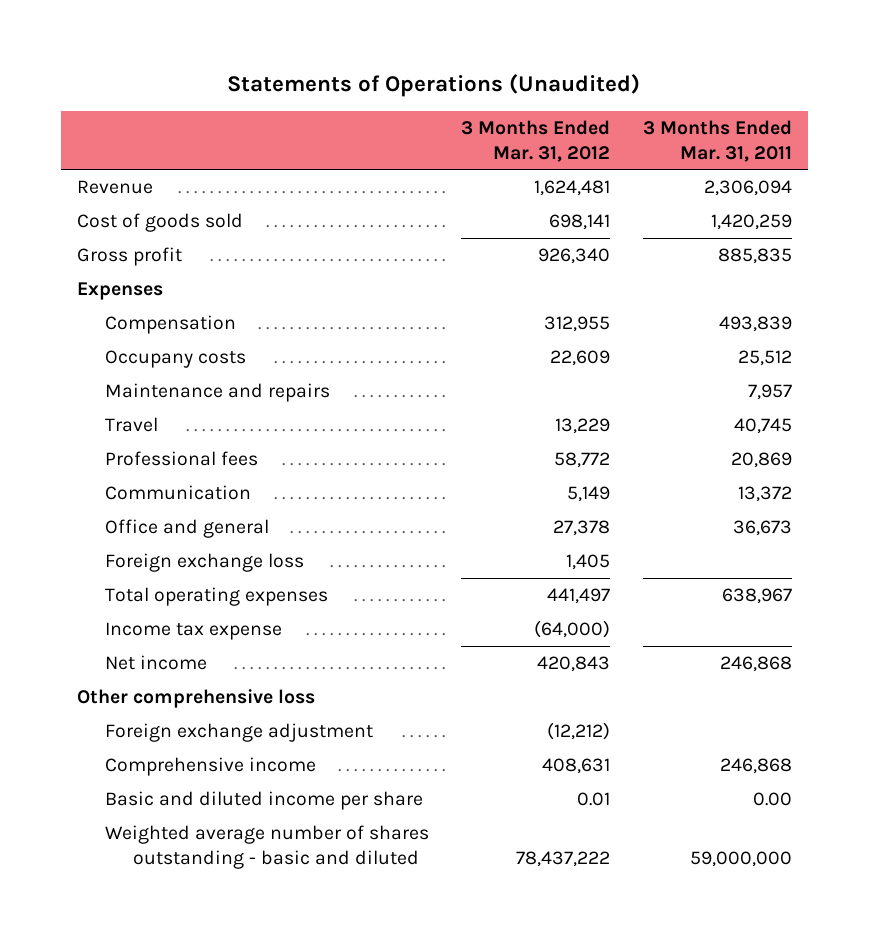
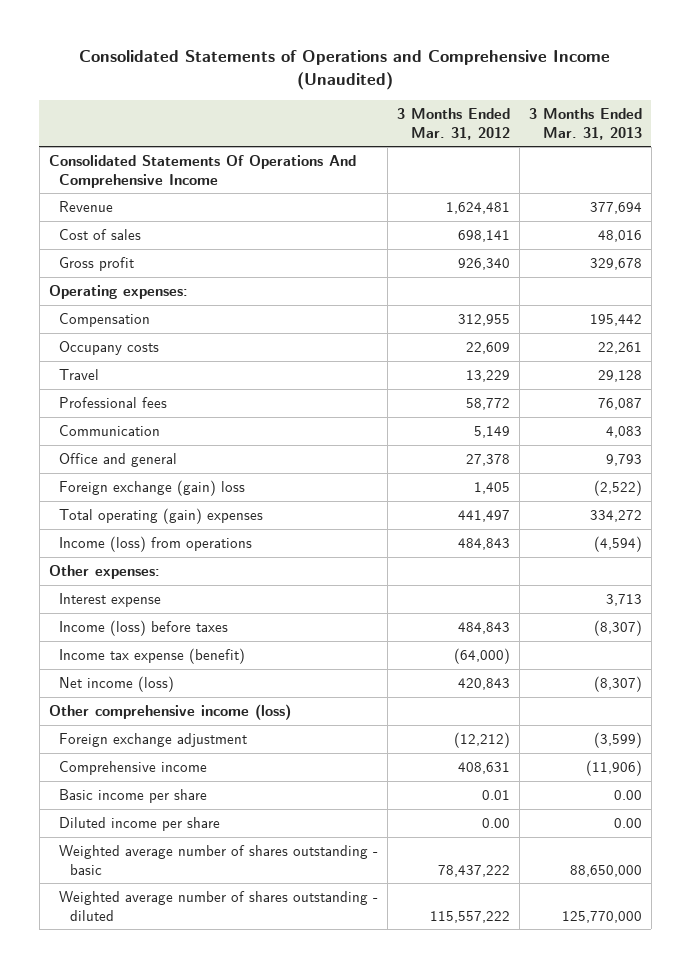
[227,74,641,98] Statements of Operations (Unaudited) -> [79,50,611,91] Consolidated Statements of Operations and Comprehensive Income (Unaudited)
[642,119,792,162] 3 Months Ended Mar. 31, 2011 -> none
none -> [529,107,643,140] 3 Months Ended Mar. 31, 2013
none -> [48,155,356,188] Consolidated Statements Of Operations And Comprehensive Income
[77,213,244,233] Cost of goods sold -> [59,229,142,241] Cost of sales
[77,282,164,301] Expenses -> [48,285,188,300] Operating expenses:
[104,383,330,403] Maintenance and repairs -> none
[104,553,304,573] Foreign exchange loss -> [59,480,246,497] Foreign exchange (gain) loss
[104,587,328,607] Total operating expenses -> [59,508,264,525] Total operating (gain) expenses
none -> [59,536,253,553] Income (loss) from operations
none -> [48,565,160,580] Other expenses:
none -> [59,593,162,608] Interest expense
none -> [59,620,229,637] Income (loss) before taxes
[104,622,282,641] Income tax expense -> [59,648,246,665] Income tax expense (benefit)
[104,655,207,671] Net income -> [59,676,175,693] Net income (loss)
[77,689,316,709] Other comprehensive loss -> [48,704,291,721] Other comprehensive income (loss)
[104,791,423,811] Basic and diluted income per share -> [59,789,208,804] Basic income per share
none -> [59,817,221,832] Diluted income per share
[104,825,429,869] Weighted average number of shares outstanding - basic and diluted -> [59,845,379,875] Weighted average number of shares outstanding - basic
none -> [59,891,379,921] Weighted average number of shares outstanding - diluted

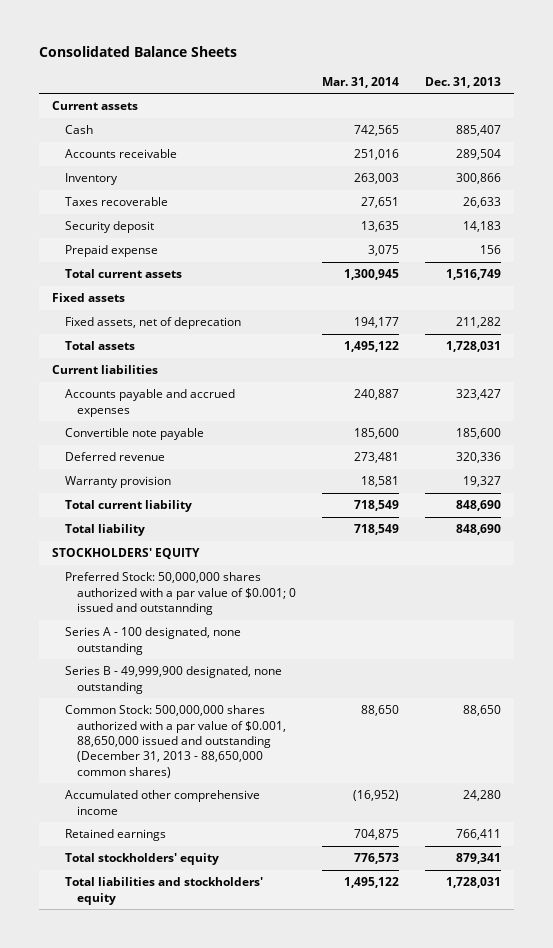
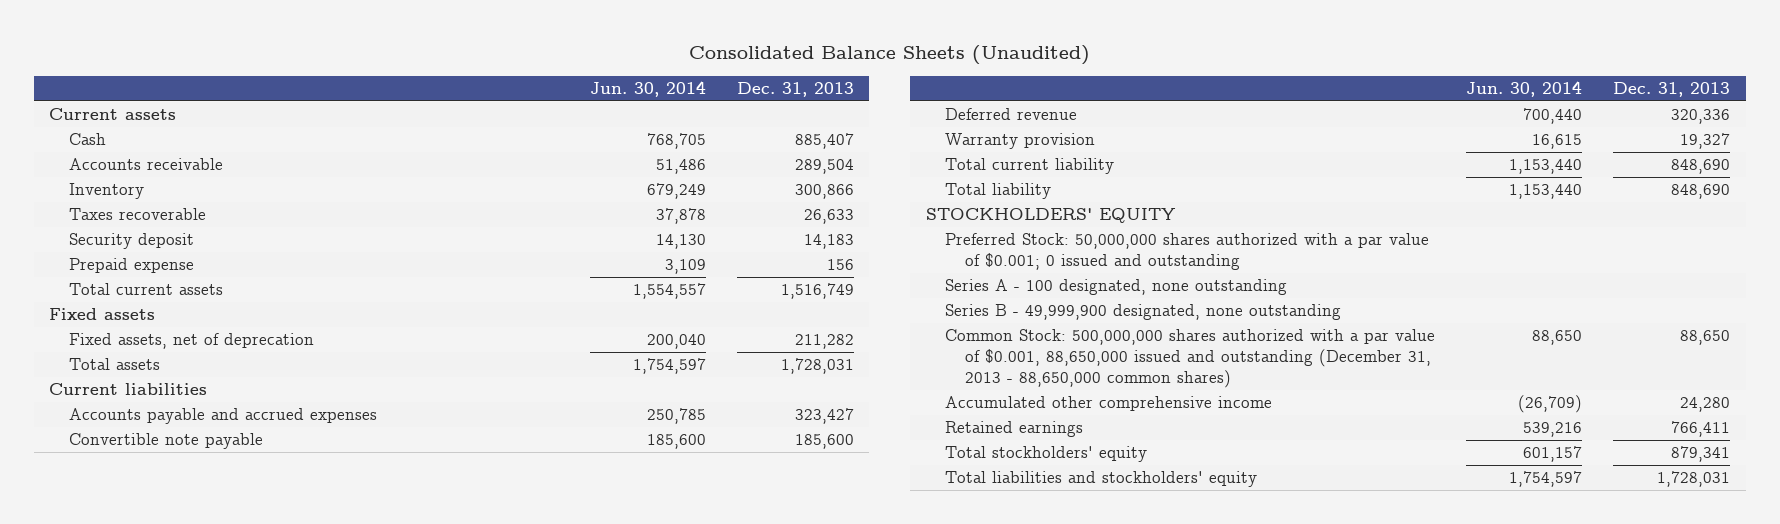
[38,46,237,58] Consolidated Balance Sheets -> [688,45,1090,66] Consolidated Balance Sheets (Unaudited)
[322,76,400,88] Mar. 31, 2014 -> none
none -> [590,80,707,97] Jun. 30, 2014
[64,572,297,615] Preferred Stock: 50,000,000 shares authorized with a par value of $0.001; 0 issued and outstannding -> [945,233,1430,271] Preferred Stock: 50,000,000 shares authorized with a par value of $0.001; 0 issued and outstanding

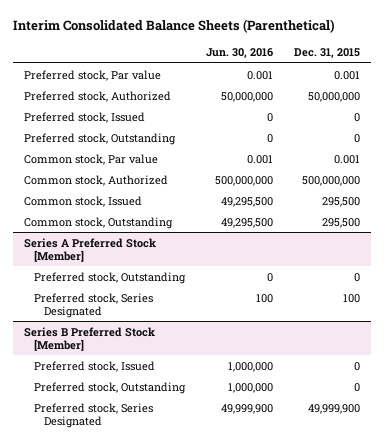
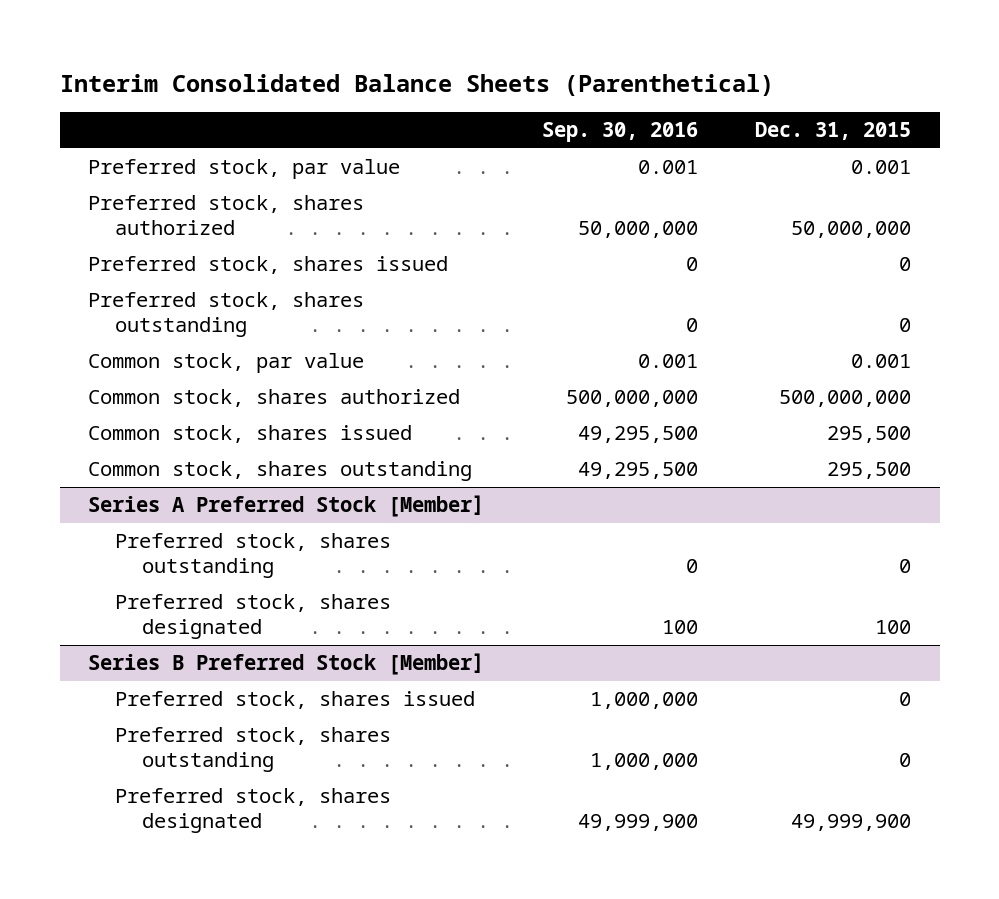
[206,48,274,59] Jun. 30, 2016 -> none
none -> [541,122,698,143] Sep. 30, 2016
[23,69,161,81] Preferred stock, Par value -> [88,159,401,180] Preferred stock, par value
[23,90,171,102] Preferred stock, Authorized -> [88,195,365,236] Preferred stock, shares authorized
[23,111,145,123] Preferred stock, Issued -> [88,256,449,275] Preferred stock, shares issued
[23,132,176,145] Preferred stock, Outstanding -> [88,292,365,338] Preferred stock, shares outstanding
[23,153,158,165] Common stock, Par value -> [88,353,365,374] Common stock, par value
[23,174,168,186] Common stock, Authorized -> [88,389,461,408] Common stock, shares authorized
[23,195,142,207] Common stock, Issued -> [88,425,413,444] Common stock, shares issued
[23,216,173,229] Common stock, Outstanding -> [88,461,473,482] Common stock, shares outstanding
[33,271,186,284] Preferred stock, Outstanding -> [115,533,392,579] Preferred stock, shares outstanding
[33,292,153,318] Preferred stock, Series Designated -> [115,594,392,640] Preferred stock, shares designated
[33,360,155,372] Preferred stock, Issued -> [115,691,476,710] Preferred stock, shares issued
[33,381,186,394] Preferred stock, Outstanding -> [115,727,392,773] Preferred stock, shares outstanding
[33,402,153,428] Preferred stock, Series Designated -> [115,788,392,834] Preferred stock, shares designated

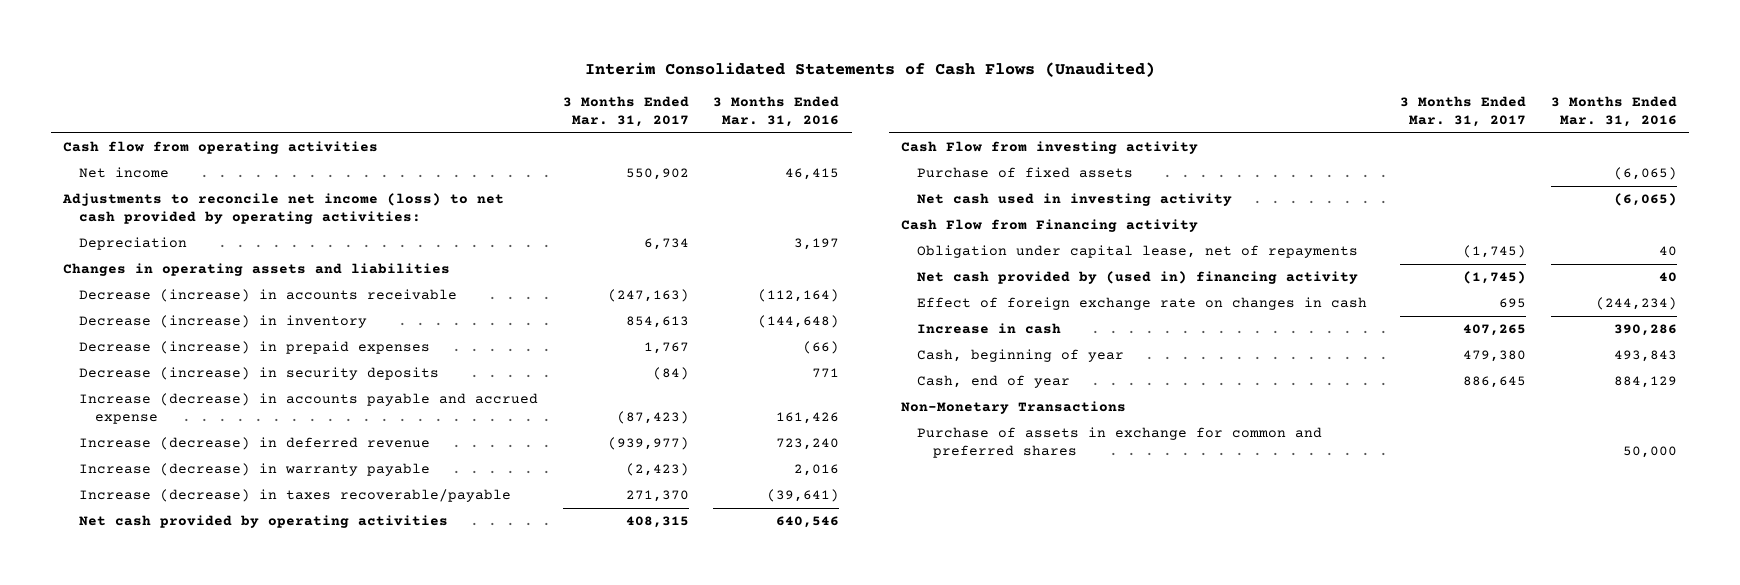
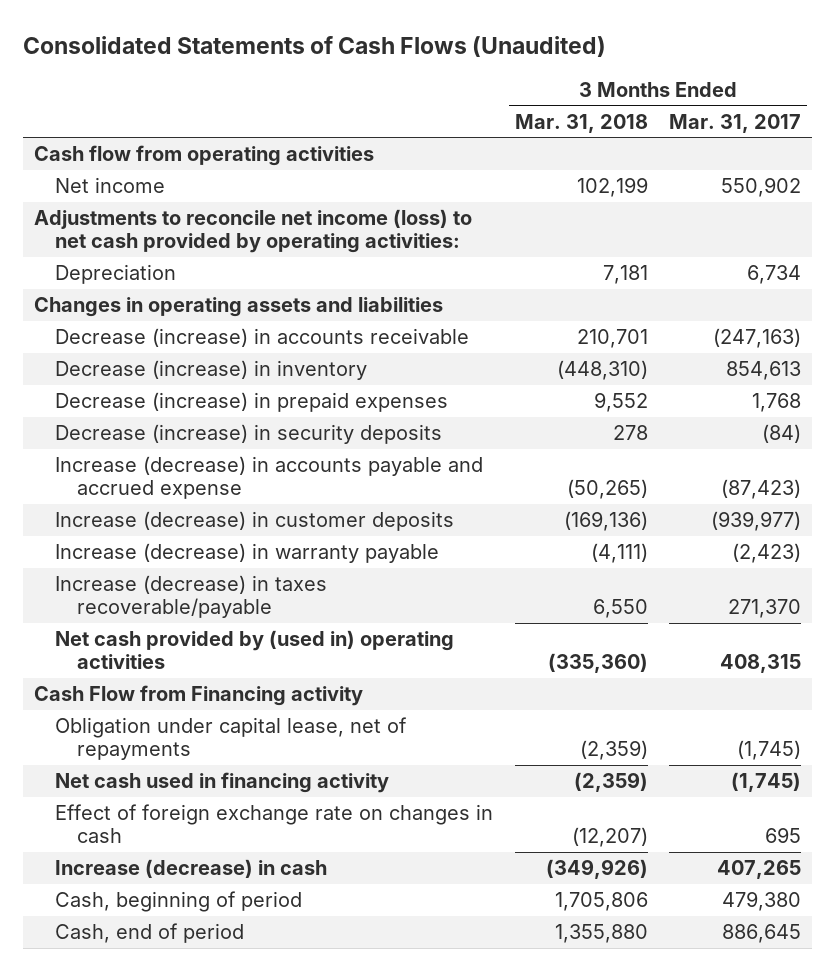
[585,62,1156,78] Interim Consolidated Statements of Cash Flows (Unaudited) -> [22,35,606,57] Consolidated Statements of Cash Flows (Unaudited)
[713,96,840,128] 3 Months Ended Mar. 31, 2016 -> none
none -> [514,113,648,133] Mar. 31, 2018
[643,342,689,355] 1,767 -> [752,393,802,413] 1,768
[79,437,431,451] Increase (decrease) in deferred revenue -> [55,511,455,532] Increase (decrease) in customer deposits
[900,141,1198,155] Cash Flow from investing activity -> none
[916,167,1133,179] Purchase of fixed assets -> none
[916,193,1232,207] Net cash used in investing activity -> none
[79,515,449,529] Net cash provided by operating activities -> [55,630,455,670] Net cash provided by (used in) operating activities
[916,271,1358,285] Net cash provided by (used in) financing activity -> [55,772,390,794] Net cash used in financing activity
[900,401,1126,415] Non-Monetary Transactions -> none
[916,427,1322,459] Purchase of assets in exchange for common and preferred shares -> none
[916,323,1061,335] Increase in cash -> [55,859,328,879] Increase (decrease) in cash
[916,349,1124,363] Cash, beginning of year -> [55,891,303,913] Cash, beginning of period
[916,375,1070,389] Cash, end of year -> [55,923,245,944] Cash, end of period

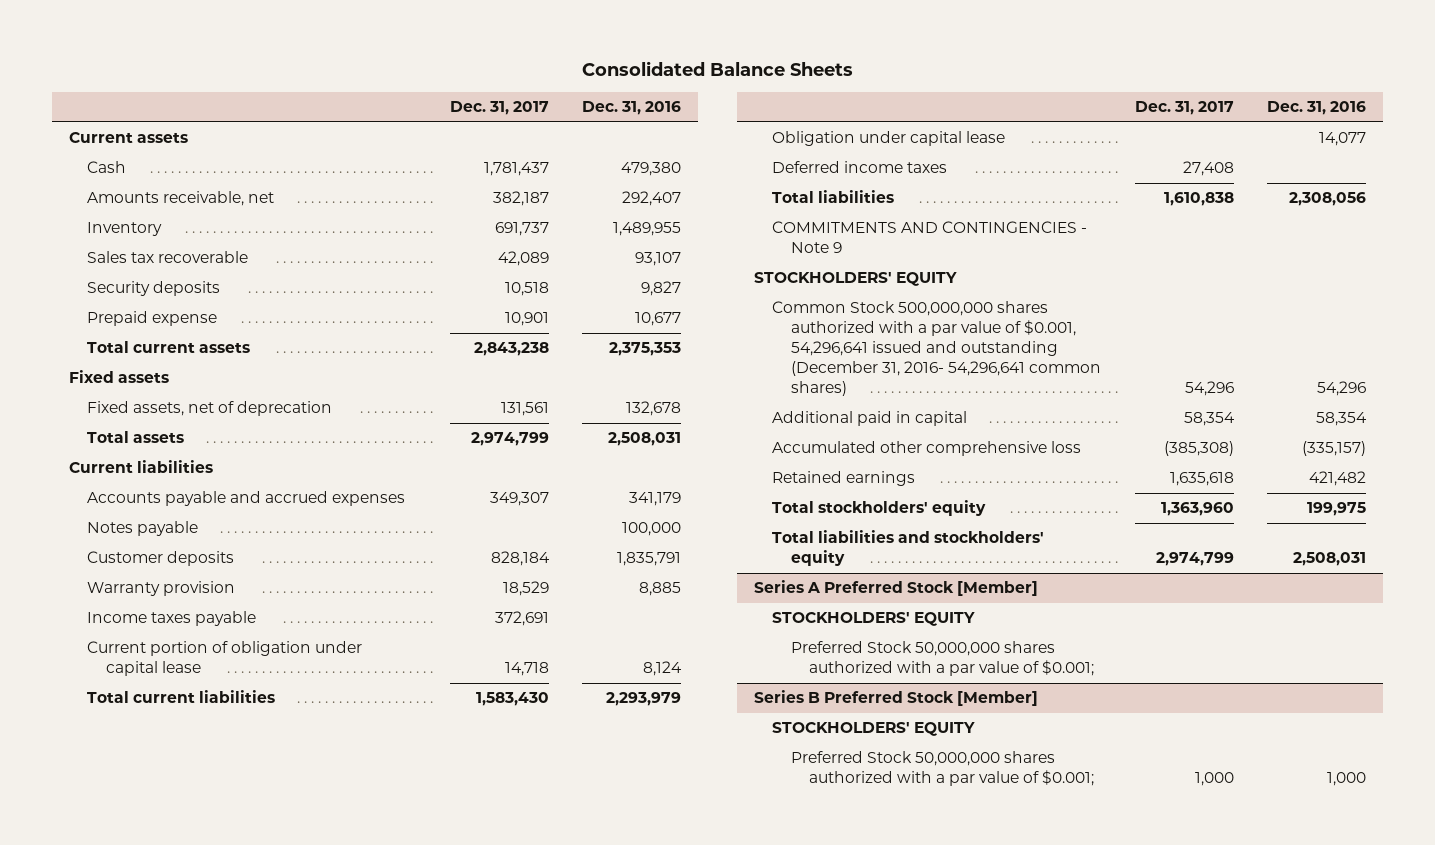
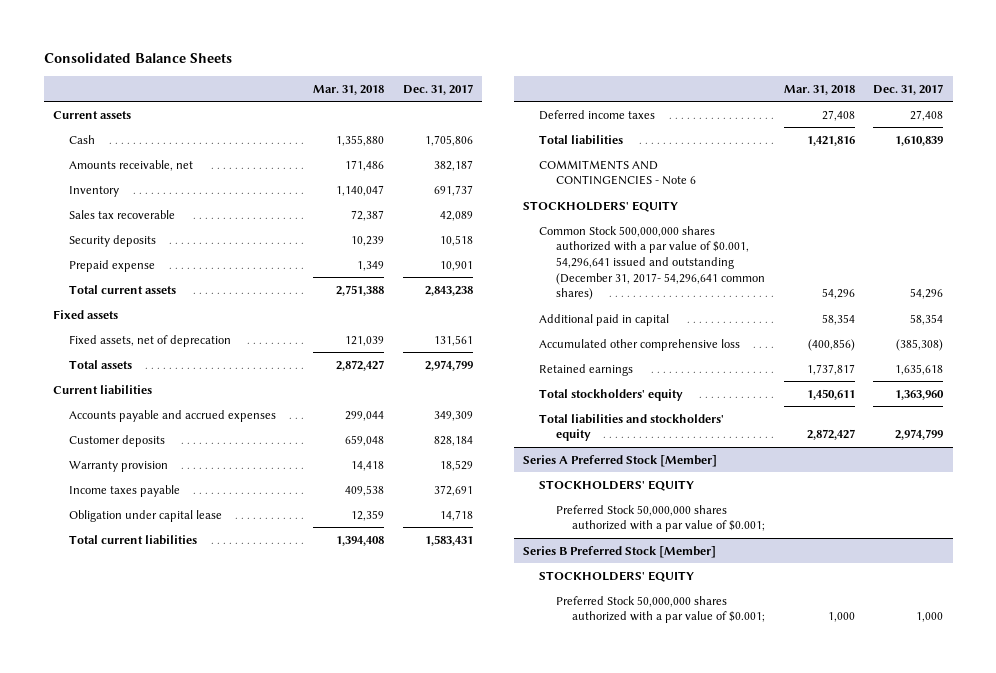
[582,101,682,116] Dec. 31, 2016 -> none
none -> [313,84,385,95] Mar. 31, 2018
[483,162,549,177] 1,781,437 -> [425,134,474,146] 1,705,806
[87,521,199,537] Notes payable -> none
[489,492,549,507] 349,307 -> [434,410,474,421] 349,309
[772,131,1006,147] Obligation under capital lease -> none
[87,641,363,677] Current portion of obligation under capital lease -> [69,509,223,522] Obligation under capital lease
[475,692,549,707] 1,583,430 -> [425,534,474,546] 1,583,431
[1163,192,1234,207] 1,610,838 -> [895,135,944,146] 1,610,839
[772,221,1088,254] COMMITMENTS AND CONTINGENCIES - Note 9 -> [539,159,696,186] COMMITMENTS AND CONTINGENCIES - Note 6
[772,301,1101,397] Common Stock 500,000,000 shares authorized with a par value of $0.001, 54,296,641 issued and outstanding (December 31, 2016- 54,296,641 common shares) -> [539,225,765,301] Common Stock 500,000,000 shares authorized with a par value of $0.001, 54,296,641 issued and outstanding (December 31, 2017- 54,296,641 common shares)

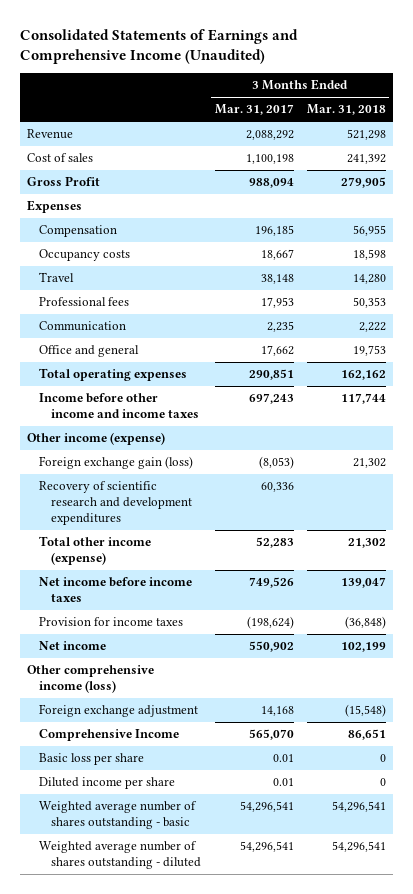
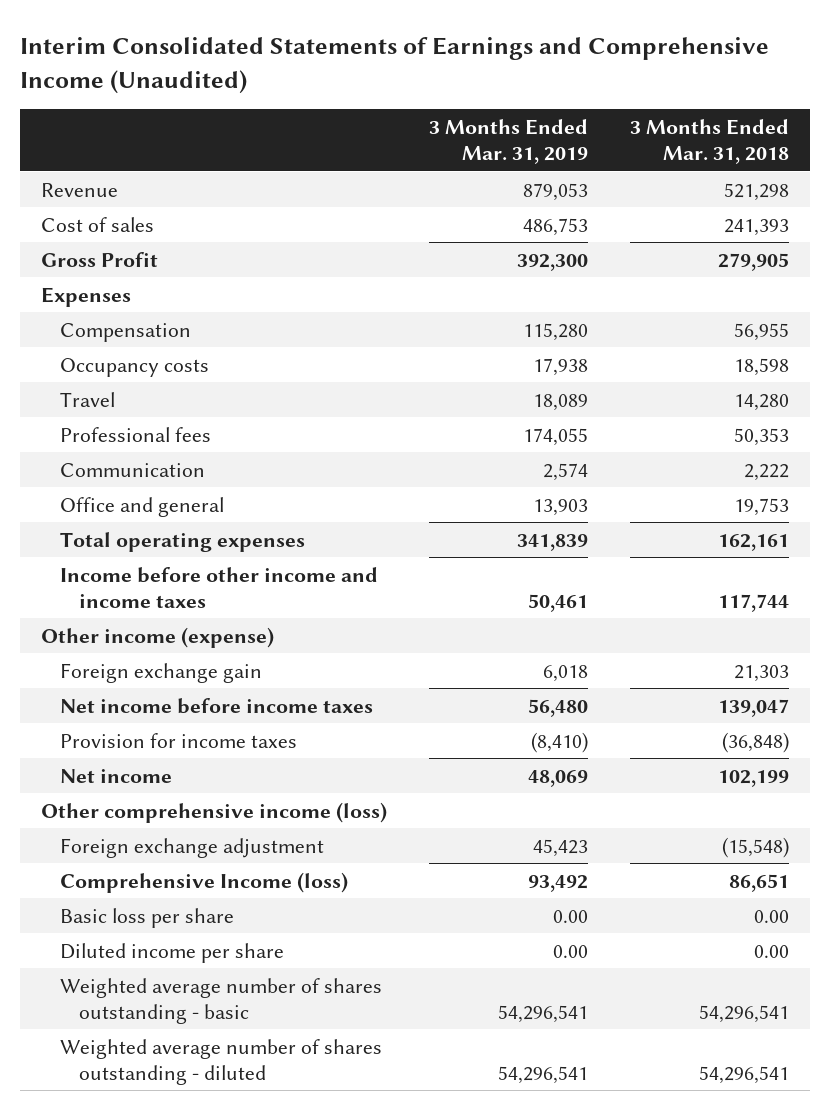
[20,29,299,65] Consolidated Statements of Earnings and Comprehensive Income (Unaudited) -> [20,36,770,94] Interim Consolidated Statements of Earnings and Comprehensive Income (Unaudited)
[214,104,294,116] Mar. 31, 2017 -> none
none -> [429,118,589,164] 3 Months Ended Mar. 31, 2019
[346,154,386,165] 241,392 -> [724,218,790,236] 241,393
[340,370,386,381] 162,162 -> [718,533,790,551] 162,161
[38,481,193,525] Recovery of scientific research and development expenditures -> none
[38,536,151,565] Total other income (expense) -> none
[38,456,193,470] Foreign exchange gain (loss) -> [60,662,263,683] Foreign exchange gain
[352,458,386,469] 21,302 -> [734,664,790,682] 21,303
[38,729,179,742] Comprehensive Income -> [60,871,349,893] Comprehensive Income (loss)
[379,754,386,763] 0 -> [754,909,790,923] 0.00
[379,778,386,787] 0 -> [754,944,790,958] 0.00

